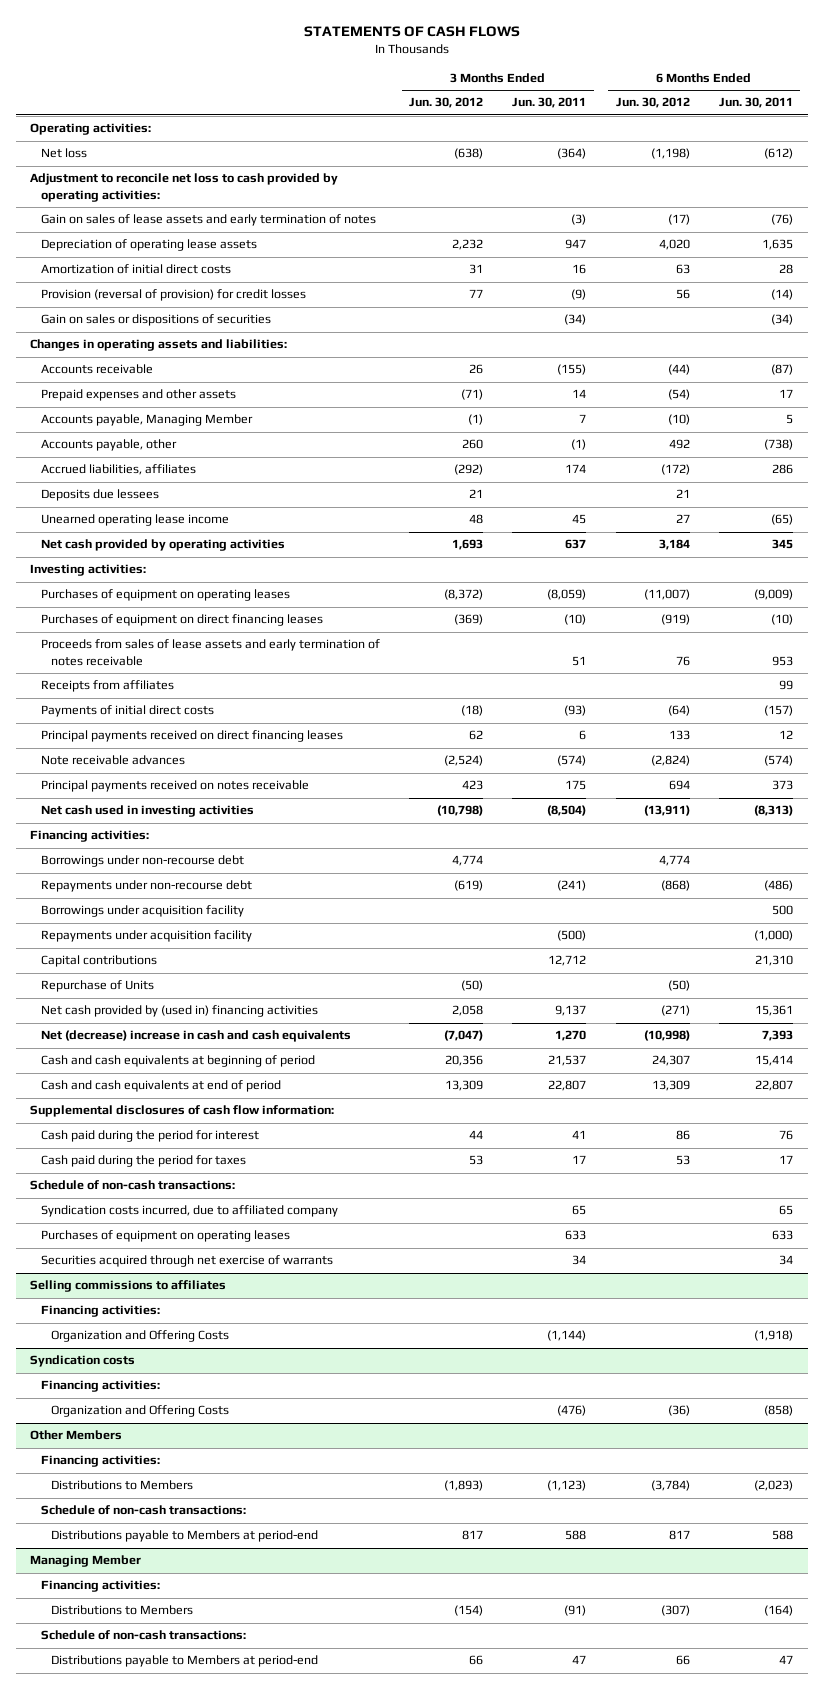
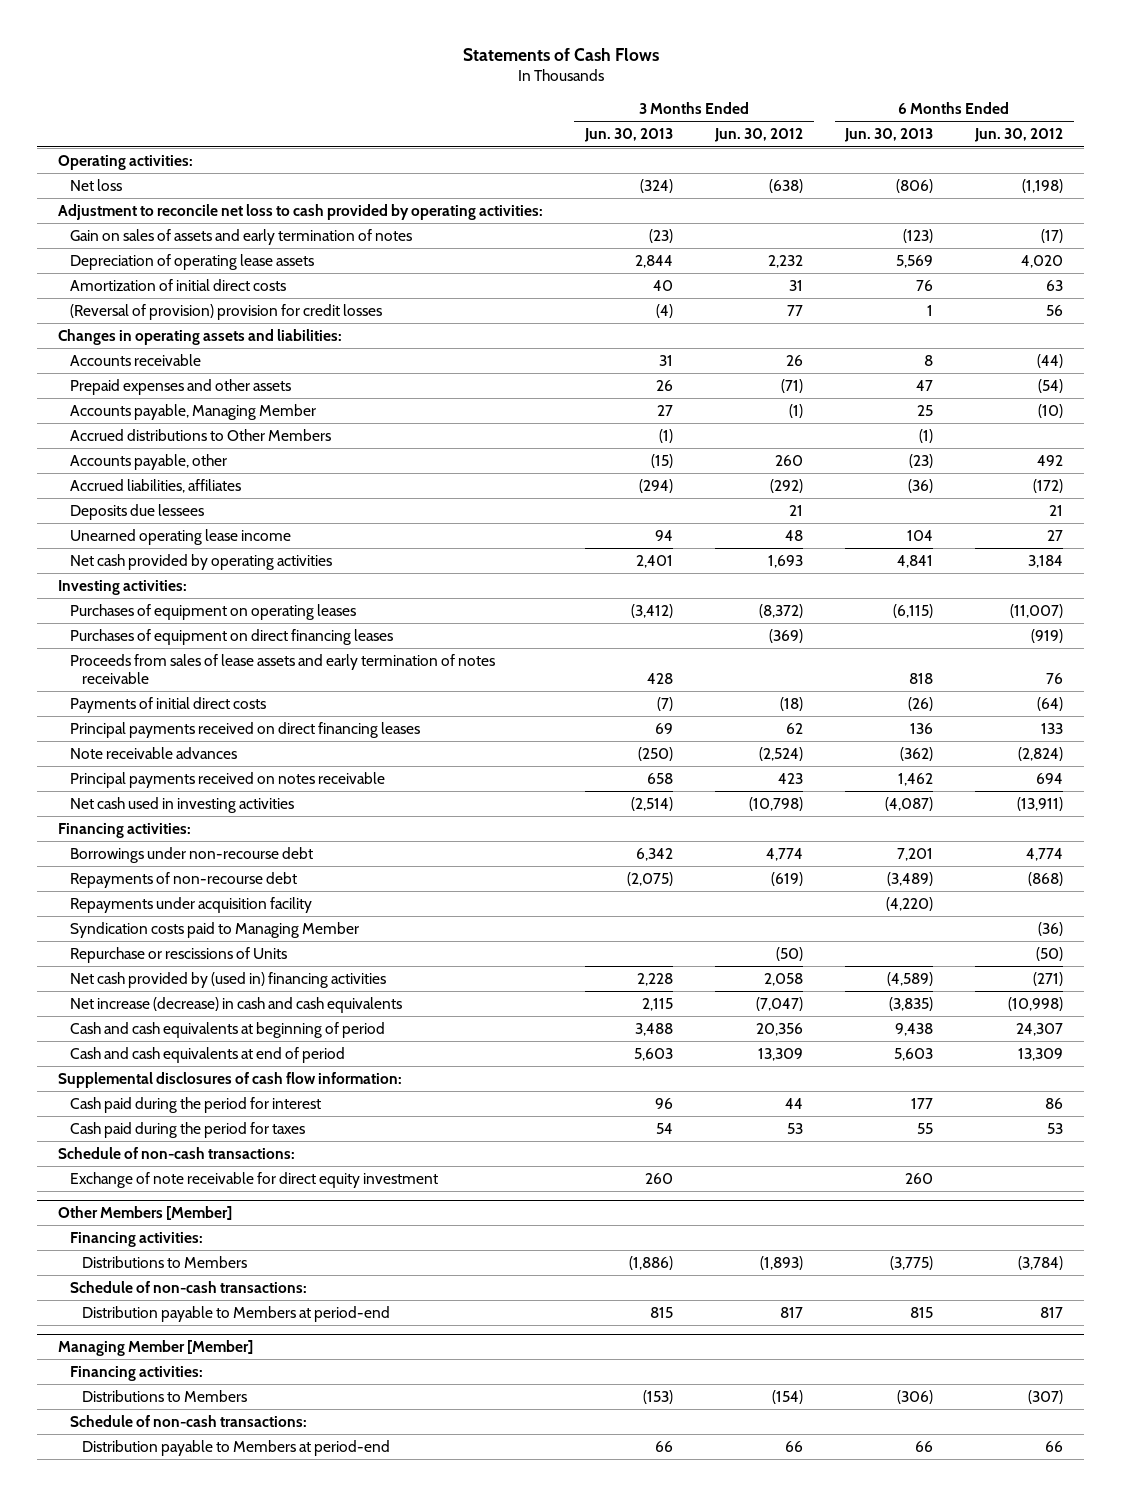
[303,25,520,37] STATEMENTS OF CASH FLOWS -> [462,47,659,61] Statements of Cash Flows
[512,97,587,109] Jun. 30, 2011 -> none
[718,97,793,109] Jun. 30, 2011 -> none
none -> [583,128,673,143] Jun. 30, 2013
none -> [844,128,934,143] Jun. 30, 2013
[40,214,376,227] Gain on sales of lease assets and early termination of notes -> [69,228,412,245] Gain on sales of assets and early termination of notes
[40,314,271,327] Gain on sales or dispositions of securities -> none
[40,289,306,302] Provision (reversal of provision) for credit losses -> [69,303,382,320] (Reversal of provision) provision for credit losses
none -> [69,428,331,441] Accrued distributions to Other Members
[40,680,174,693] Receipts from affiliates -> none
[40,905,244,918] Borrowings under acquisition facility -> none
[40,880,252,893] Repayments under non-recourse debt -> [69,871,297,888] Repayments of non-recourse debt
[40,955,157,968] Capital contributions -> none
none -> [69,921,359,938] Syndication costs paid to Managing Member
[40,980,154,993] Repurchase of Units -> [69,946,287,963] Repurchase or rescissions of Units
[40,1030,351,1043] Net (decrease) increase in cash and cash equivalents -> [69,996,402,1013] Net increase (decrease) in cash and cash equivalents
[40,1205,338,1218] Syndication costs incurred, due to affiliated company -> none
[40,1230,290,1243] Purchases of equipment on operating leases -> none
[40,1255,333,1268] Securities acquired through net exercise of warrants -> none
[30,1280,227,1293] Selling commissions to affiliates -> none
[40,1305,160,1318] Financing activities: -> none
[50,1330,229,1343] Organization and Offering Costs -> none
[30,1355,136,1368] Syndication costs -> none
[40,1380,160,1393] Financing activities: -> none
[50,1405,229,1418] Organization and Offering Costs -> none
none -> [69,1171,438,1188] Exchange of note receivable for direct equity investment
[30,1430,123,1441] Other Members -> [57,1206,232,1221] Other Members [Member]
[50,1530,318,1543] Distributions payable to Members at period-end -> [82,1305,391,1322] Distribution payable to Members at period-end
[30,1555,142,1568] Managing Member -> [57,1340,253,1357] Managing Member [Member]
[50,1655,318,1668] Distributions payable to Members at period-end -> [82,1439,391,1456] Distribution payable to Members at period-end

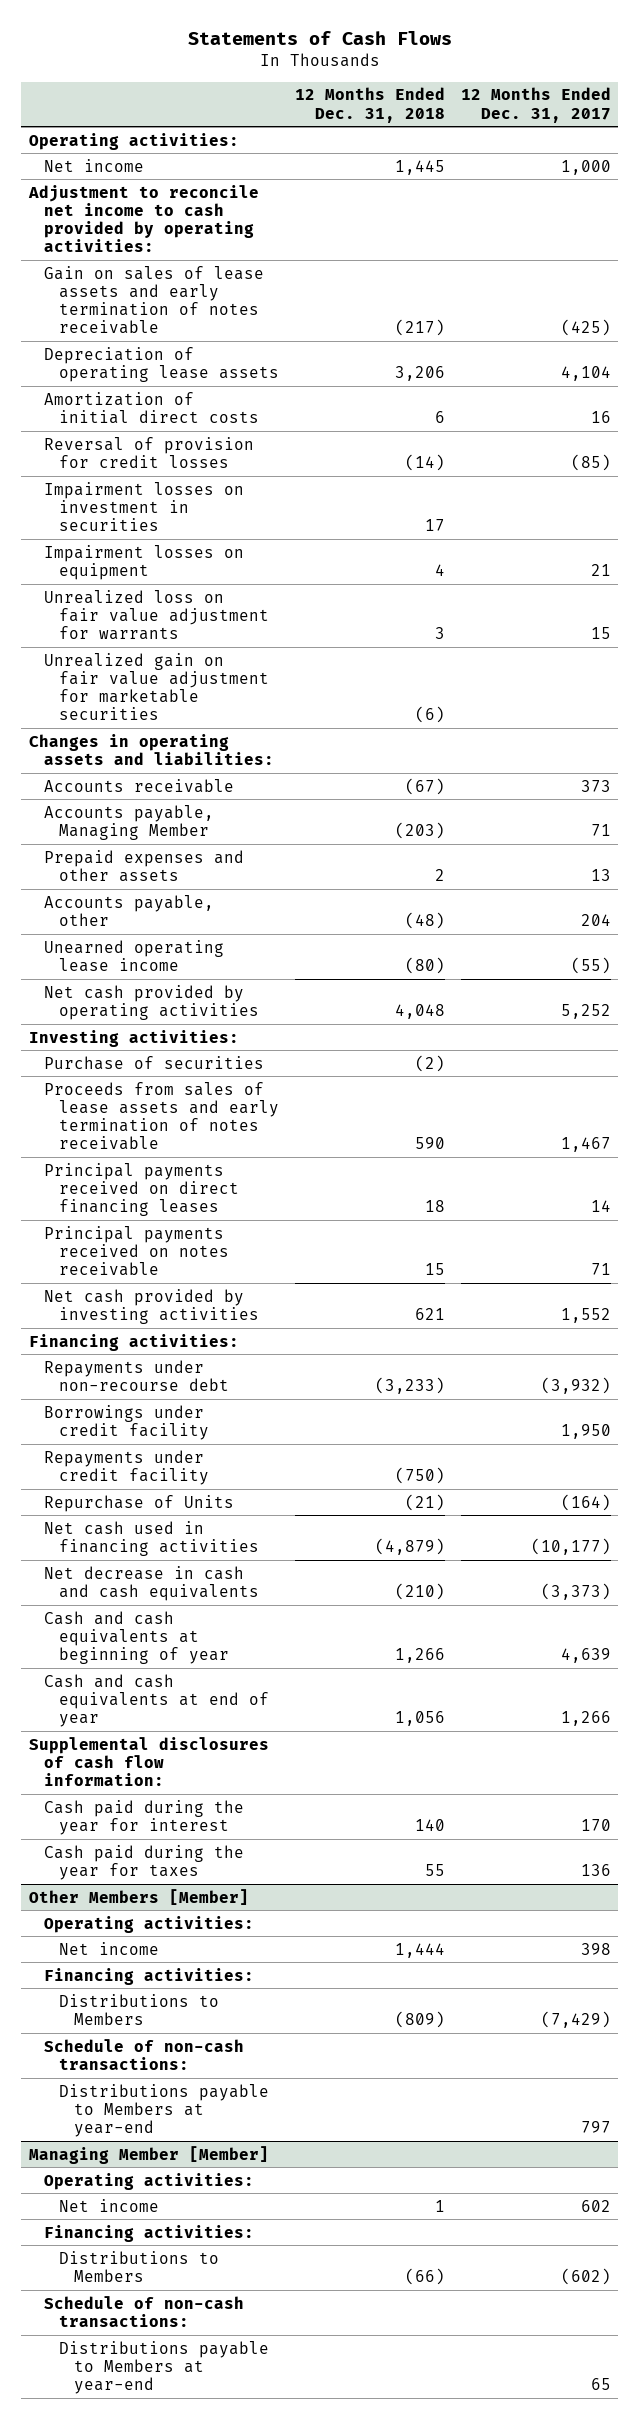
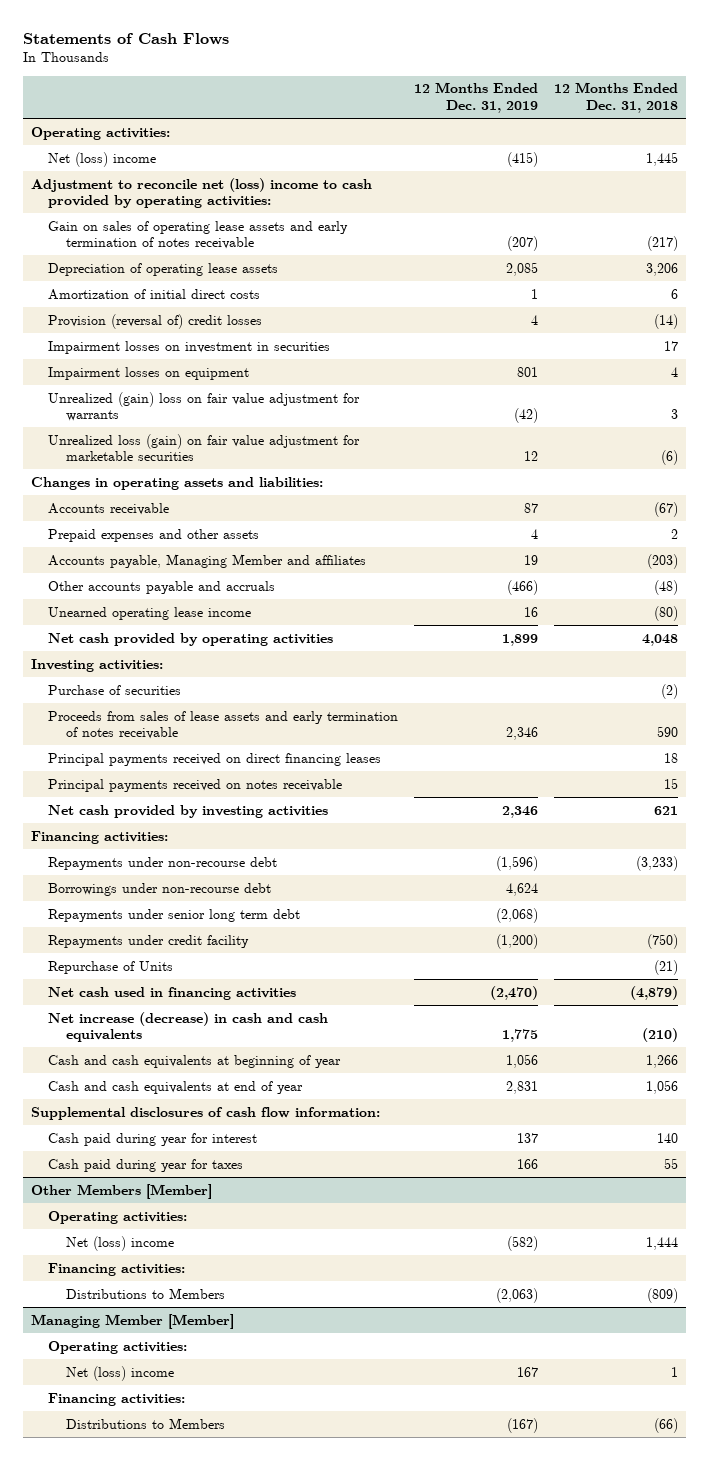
[460,87,611,123] 12 Months Ended Dec. 31, 2017 -> none
none -> [414,82,539,113] 12 Months Ended Dec. 31, 2019
[44,158,145,172] Net income -> [48,151,157,167] Net (loss) income
[28,184,260,253] Adjustment to reconcile net income to cash provided by operating activities: -> [30,177,372,209] Adjustment to reconcile net (loss) income to cash provided by operating activities:
[44,265,265,335] Gain on sales of lease assets and early termination of notes receivable -> [48,220,349,250] Gain on sales of operating lease assets and early termination of notes receivable
[44,436,255,468] Reversal of provision for credit losses -> [48,313,263,329] Provision (reversal of) credit losses
[44,589,270,641] Unrealized loss on fair value adjustment for warrants -> [48,391,361,422] Unrealized (gain) loss on fair value adjustment for warrants
[44,652,270,721] Unrealized gain on fair value adjustment for marketable securities -> [48,433,361,462] Unrealized loss (gain) on fair value adjustment for marketable securities
[44,804,215,840] Accounts payable, Managing Member -> none
none -> [48,553,367,568] Accounts payable, Managing Member and affiliates
[44,894,215,926] Accounts payable, other -> [48,580,276,594] Other accounts payable and accruals
[44,1404,210,1440] Borrowings under credit facility -> none
none -> [48,882,272,896] Borrowings under non-recourse debt
none -> [48,908,301,922] Repayments under senior long term debt
[44,1565,260,1601] Net decrease in cash and cash equivalents -> [48,1011,329,1043] Net increase (decrease) in cash and cash equivalents
[44,1799,245,1835] Cash paid during the year for interest -> [48,1132,258,1146] Cash paid during year for interest
[44,1844,245,1880] Cash paid during the year for taxes -> [48,1158,244,1172] Cash paid during year for taxes
[59,1941,160,1955] Net income -> [66,1235,175,1251] Net (loss) income
[44,2038,245,2070] Schedule of non-cash transactions: -> none
[59,2083,270,2138] Distributions payable to Members at year-end -> none
[59,2198,160,2212] Net income -> [66,1365,175,1381] Net (loss) income
[44,2295,245,2327] Schedule of non-cash transactions: -> none
[59,2340,270,2395] Distributions payable to Members at year-end -> none

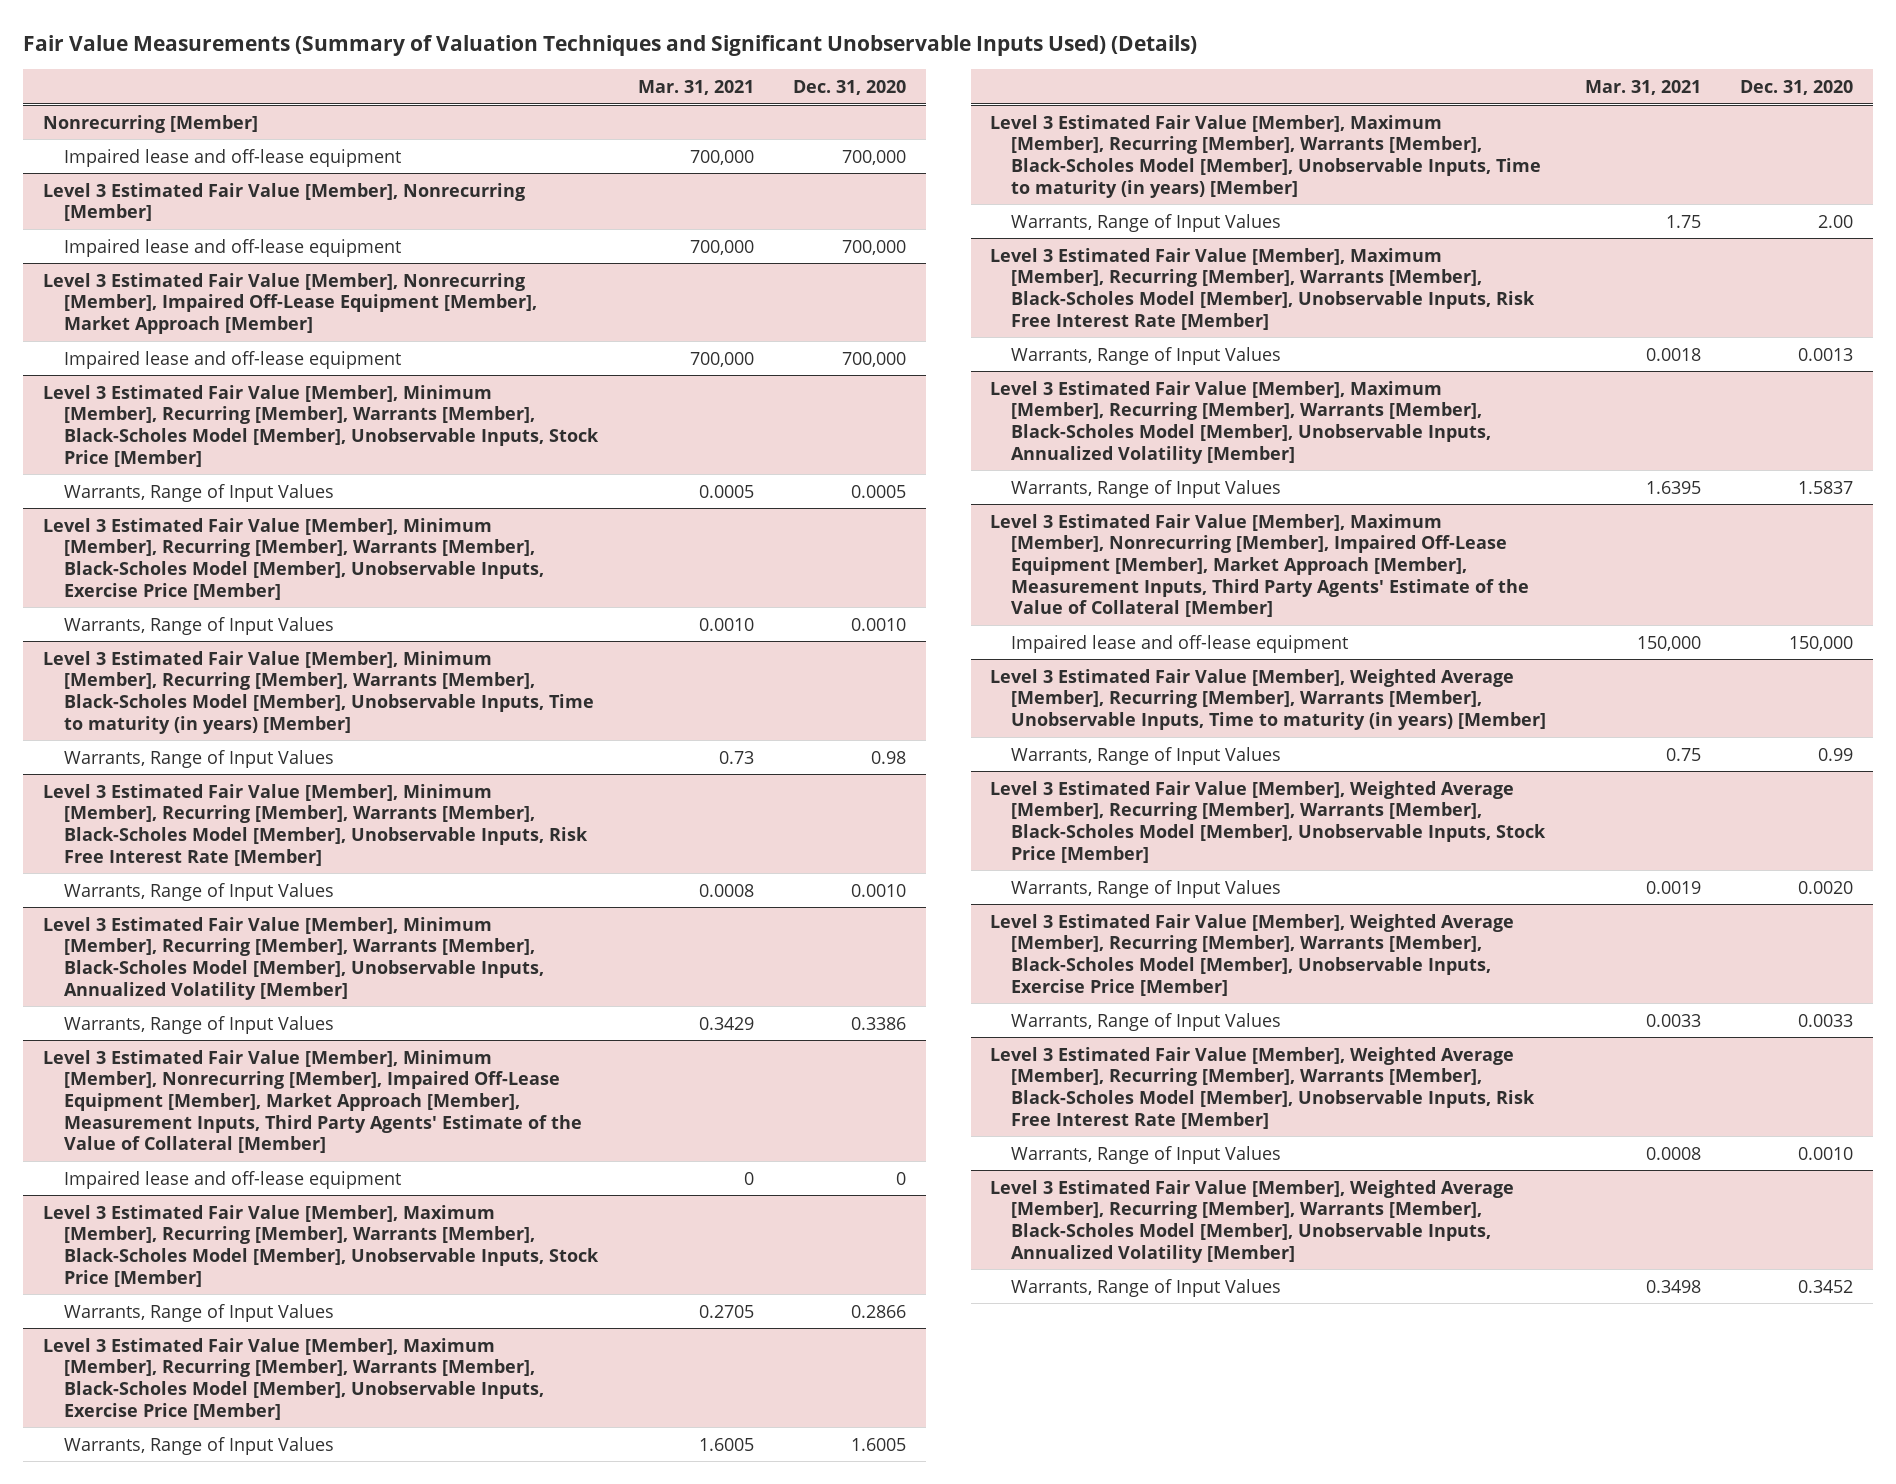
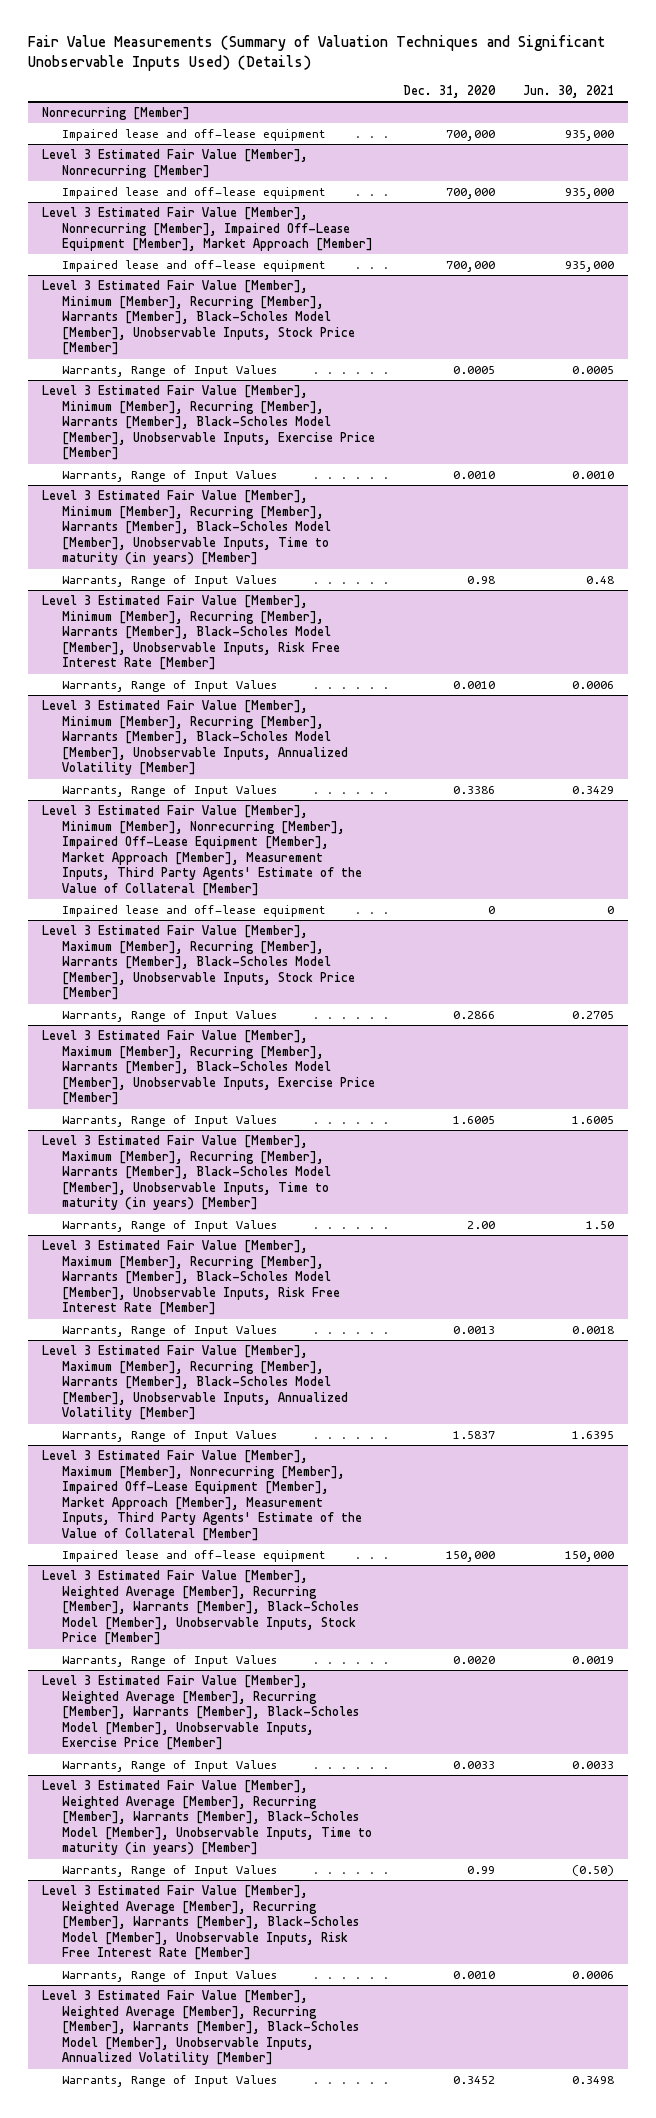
[637,79,754,95] Mar. 31, 2021 -> none
none -> [523,84,615,98] Jun. 30, 2021
[990,668,1546,730] Level 3 Estimated Fair Value [Member], Weighted Average [Member], Recurring [Member], Warrants [Member], Unobservable Inputs, Time to maturity (in years) [Member] -> none
[1010,746,1281,765] Warrants, Range of Input Values -> none
none -> [41,1780,372,1856] Level 3 Estimated Fair Value [Member], Weighted Average [Member], Recurring [Member], Warrants [Member], Black-Scholes Model [Member], Unobservable Inputs, Time to maturity (in years) [Member]
none -> [61,1865,277,1878] Warrants, Range of Input Values

